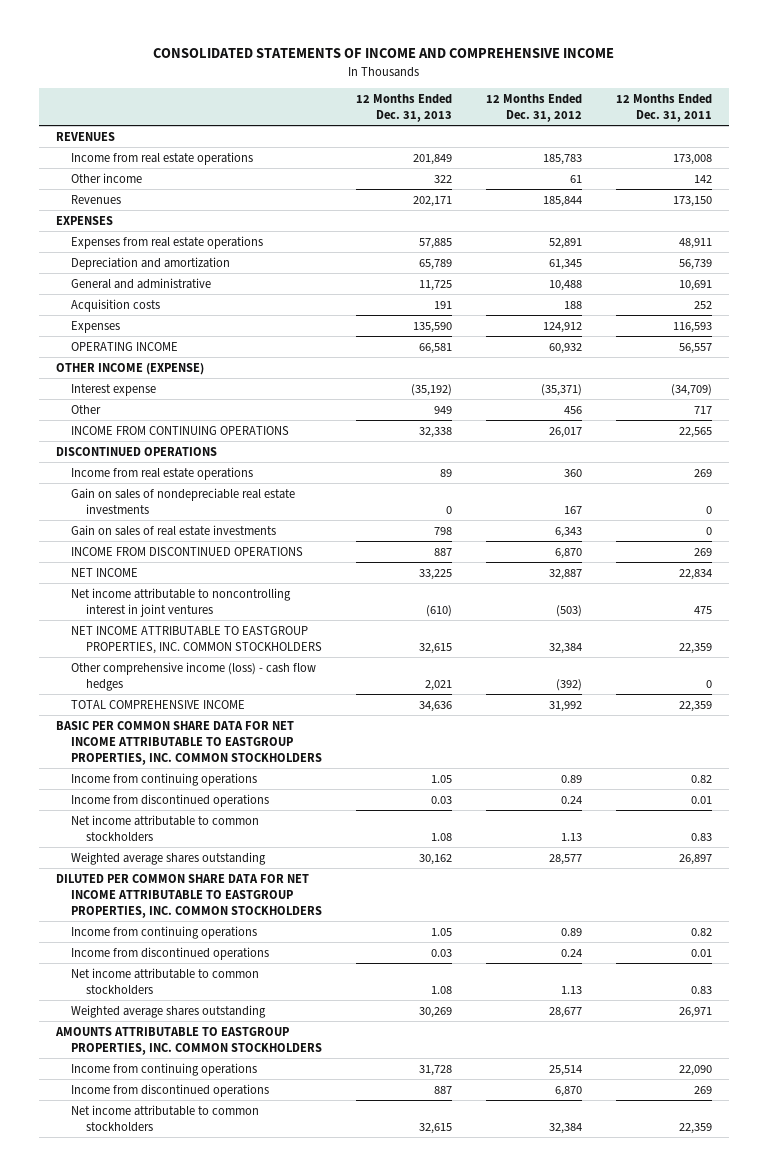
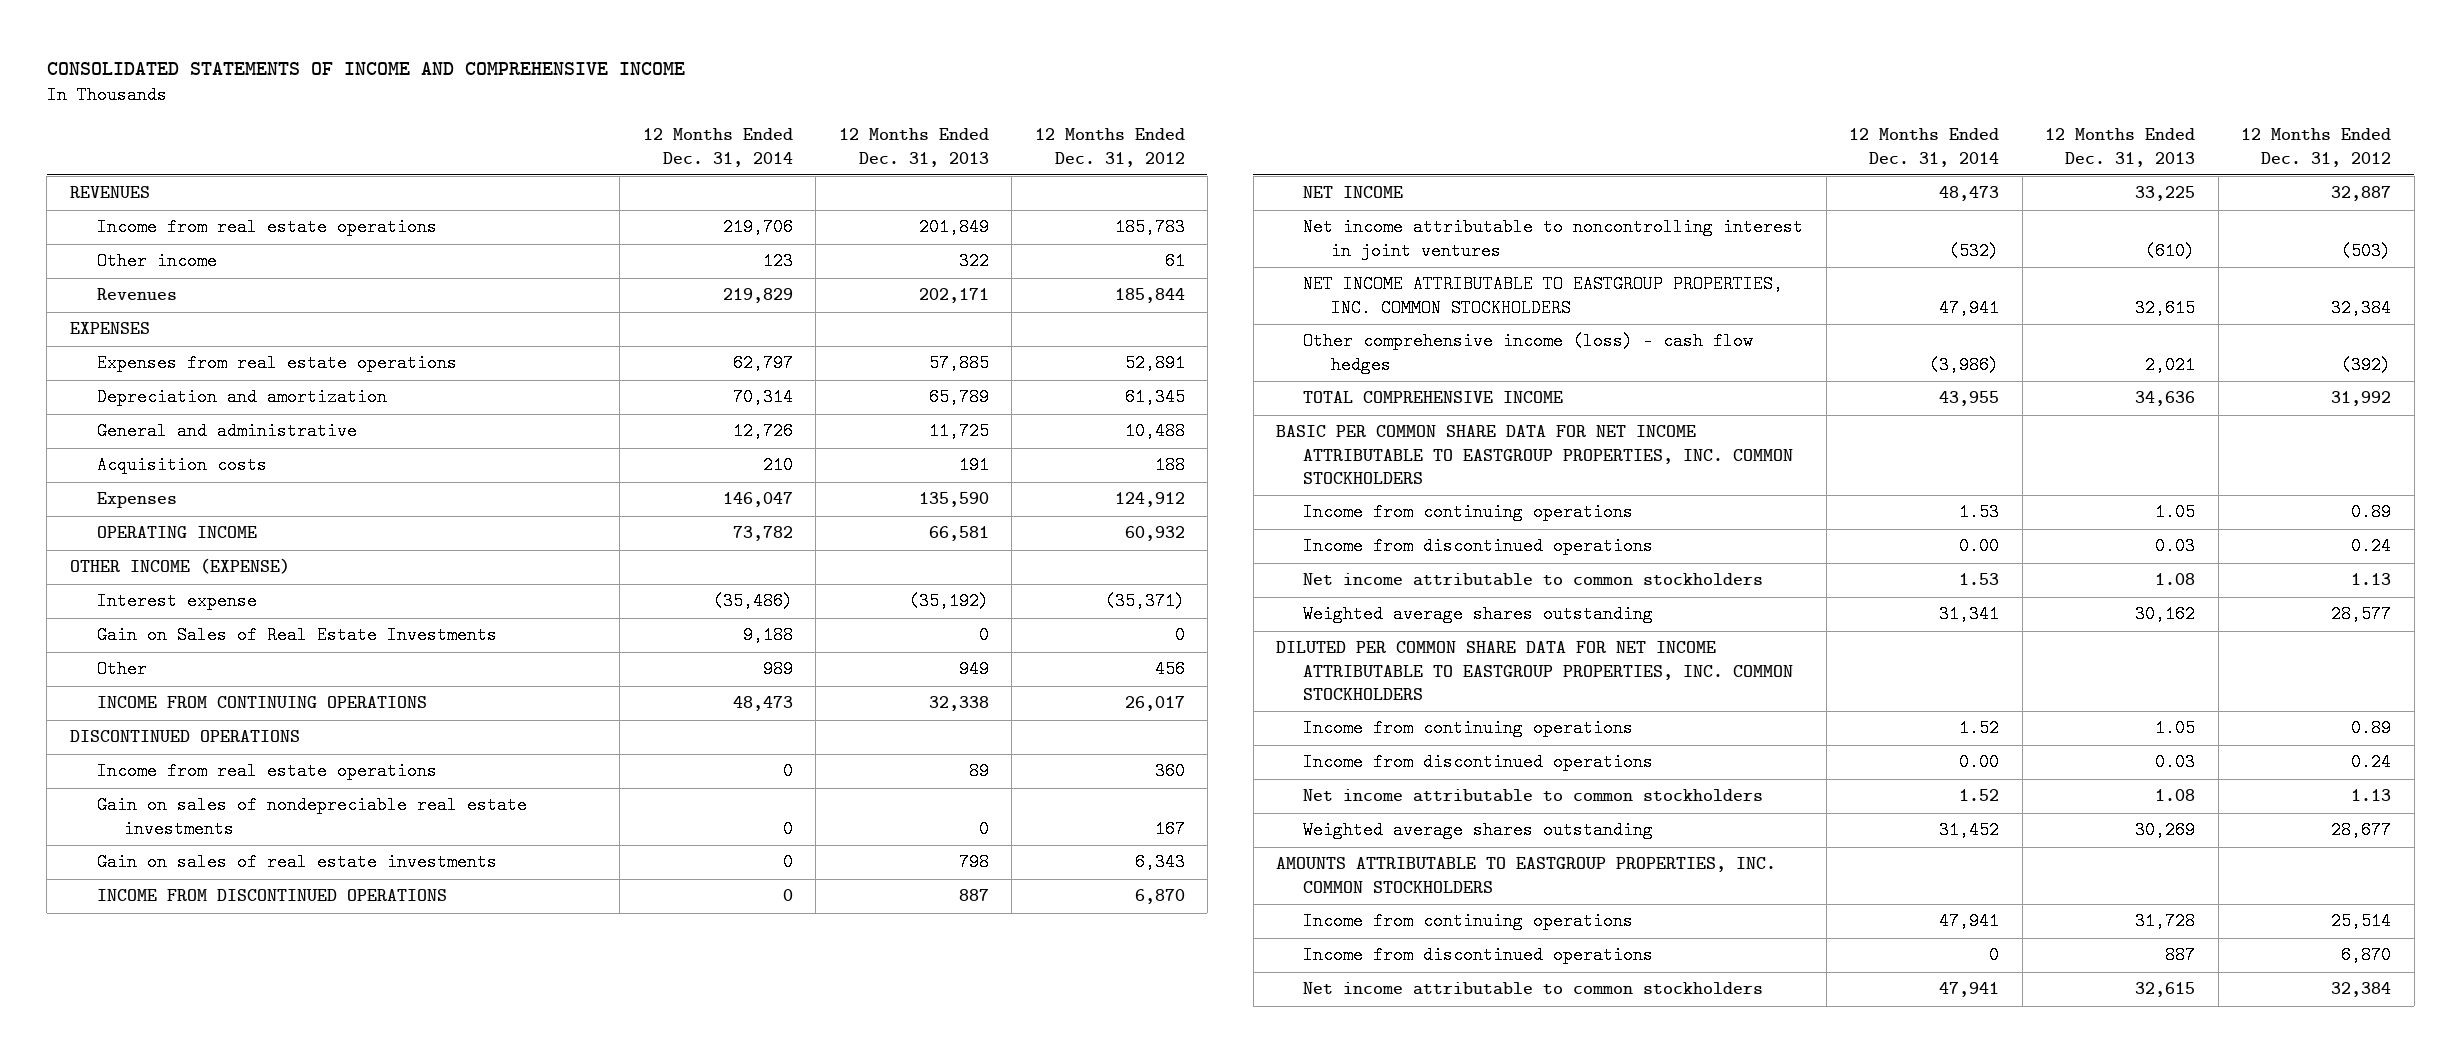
[615,93,712,122] 12 Months Ended Dec. 31, 2011 -> none
none -> [642,128,793,167] 12 Months Ended Dec. 31, 2014
none -> [96,626,497,645] Gain on Sales of Real Estate Investments

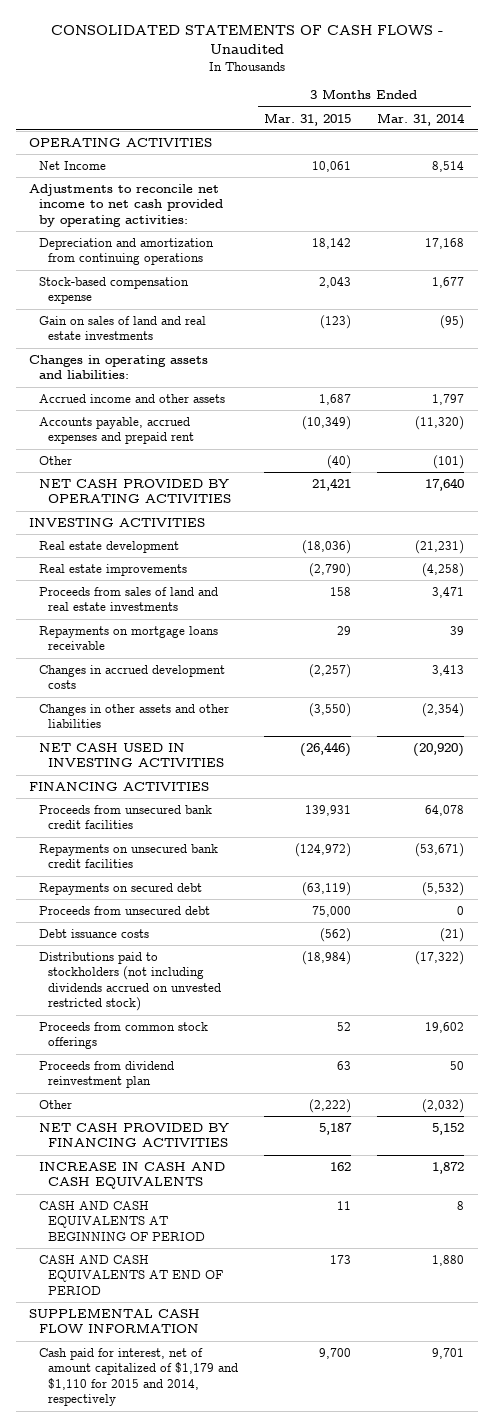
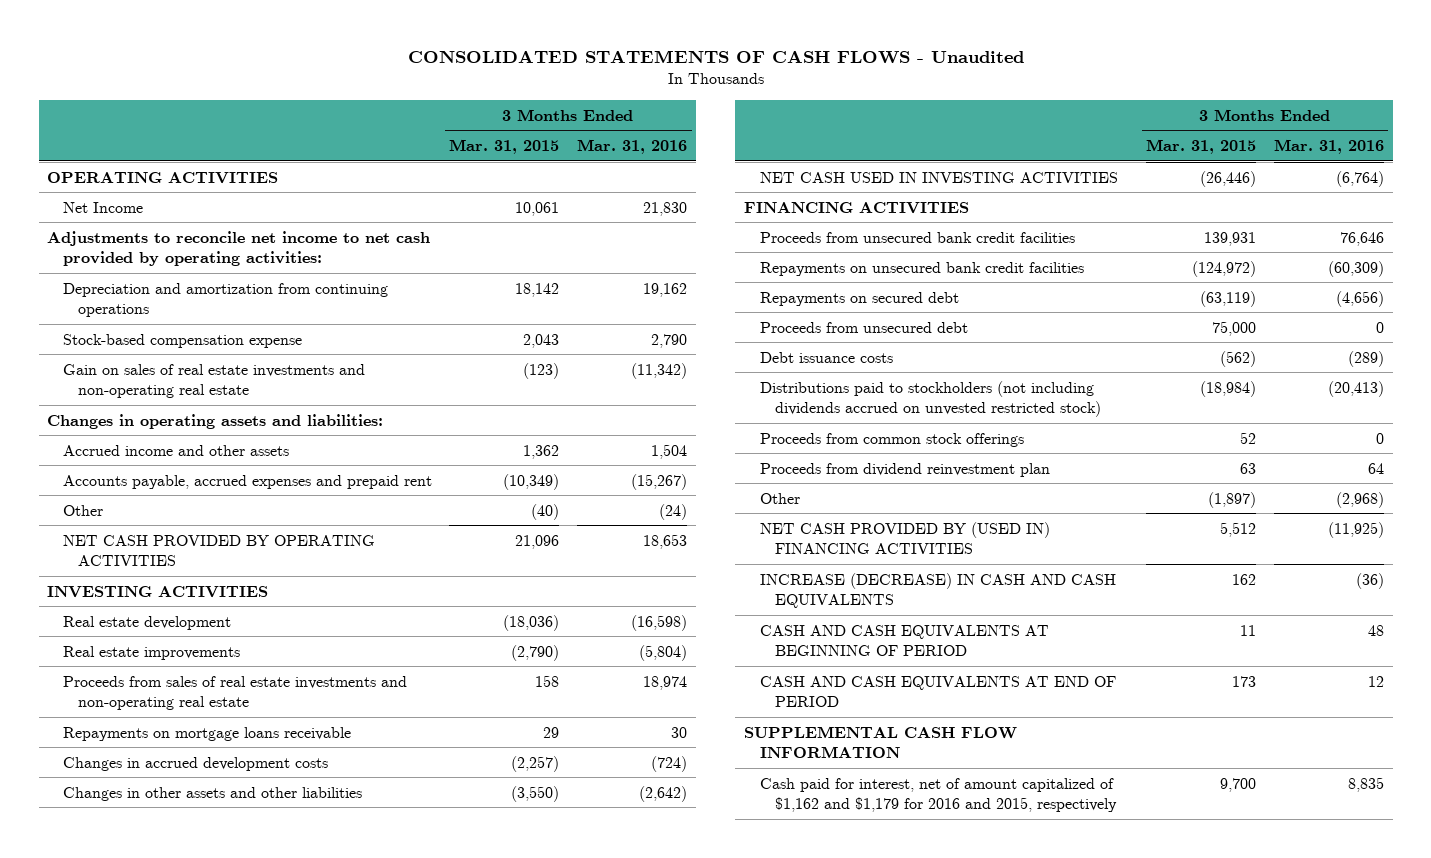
[377,112,466,126] Mar. 31, 2014 -> none
none -> [577,139,688,155] Mar. 31, 2016
[38,315,206,341] Gain on sales of land and real estate investments -> [62,363,365,398] Gain on sales of real estate investments and non-operating real estate
[319,393,352,405] 1,687 -> [523,444,560,459] 1,362
[312,477,352,491] 21,421 -> [515,534,560,549] 21,096
[38,586,218,612] Proceeds from sales of land and real estate investments -> [62,675,407,710] Proceeds from sales of real estate investments and non-operating real estate
[309,1098,352,1113] (2,222) -> [1208,491,1257,508] (1,897)
[38,1122,229,1148] NET CASH PROVIDED BY FINANCING ACTIVITIES -> [759,521,1050,554] NET CASH PROVIDED BY (USED IN) FINANCING ACTIVITIES
[319,1122,353,1135] 5,187 -> [1220,521,1257,537] 5,512
[38,1161,225,1190] INCREASE IN CASH AND CASH EQUIVALENTS -> [759,572,1116,608] INCREASE (DECREASE) IN CASH AND CASH EQUIVALENTS
[38,1347,239,1407] Cash paid for interest, net of amount capitalized of $1,179 and $1,110 for 2015 and 2014, respectively -> [759,777,1117,812] Cash paid for interest, net of amount capitalized of $1,162 and $1,179 for 2016 and 2015, respectively

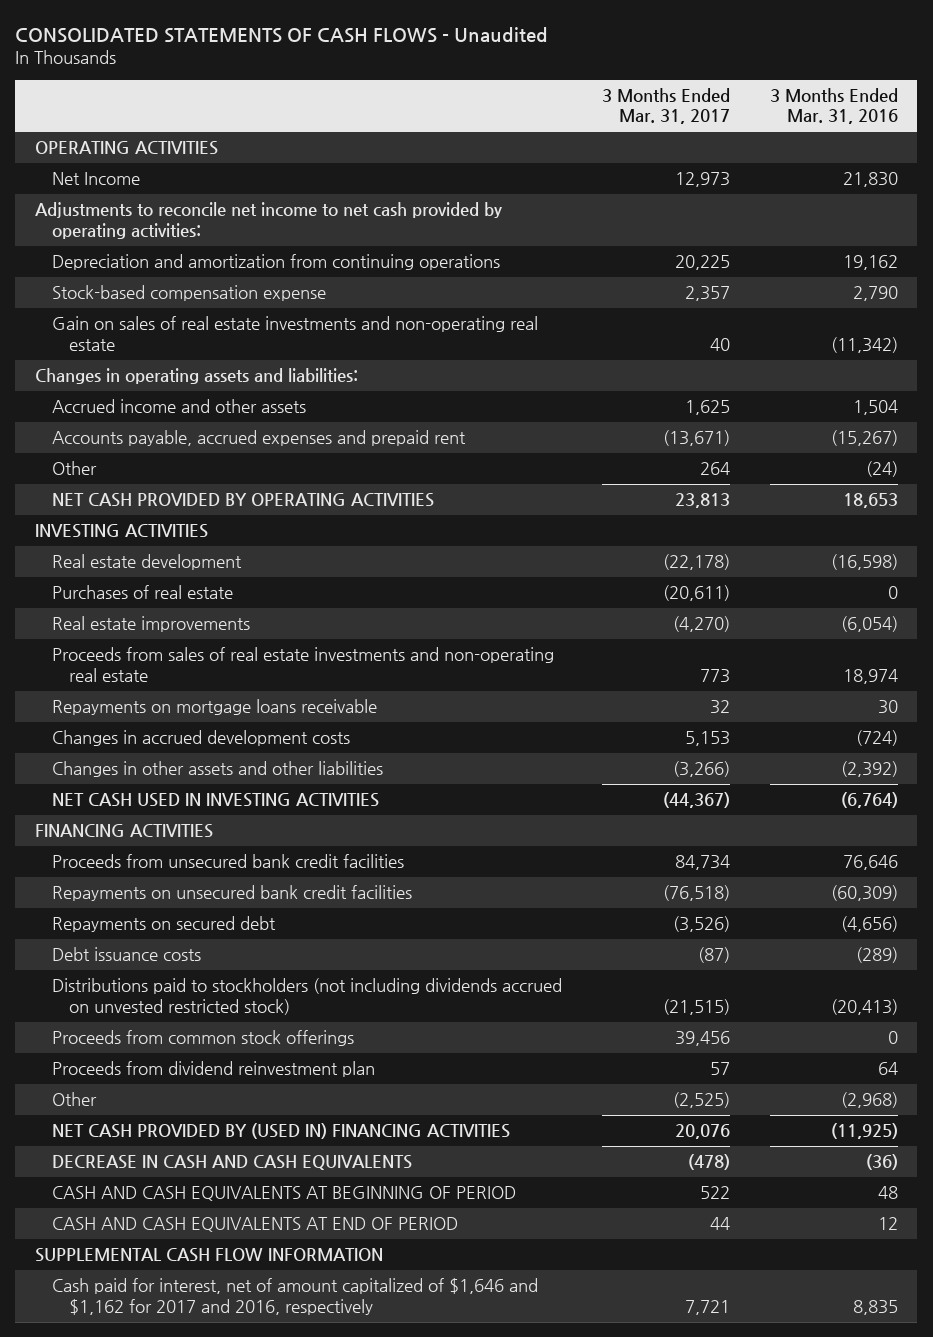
[449,139,560,155] Mar. 31, 2015 -> none
none -> [601,87,730,125] 3 Months Ended Mar. 31, 2017
none -> [51,585,233,600] Purchases of real estate
[639,644,688,661] (5,804) -> [840,616,898,633] (6,054)
[639,785,688,802] (2,642) -> [840,761,898,778] (2,392)
[759,321,968,333] Proceeds from unsecured debt -> none
[759,572,1116,608] INCREASE (DECREASE) IN CASH AND CASH EQUIVALENTS -> [51,1155,412,1171] DECREASE IN CASH AND CASH EQUIVALENTS
[759,777,1117,812] Cash paid for interest, net of amount capitalized of $1,162 and $1,179 for 2016 and 2015, respectively -> [51,1278,538,1315] Cash paid for interest, net of amount capitalized of $1,646 and $1,162 for 2017 and 2016, respectively

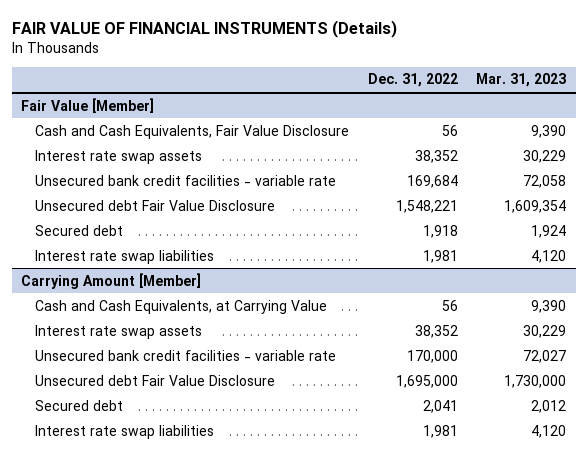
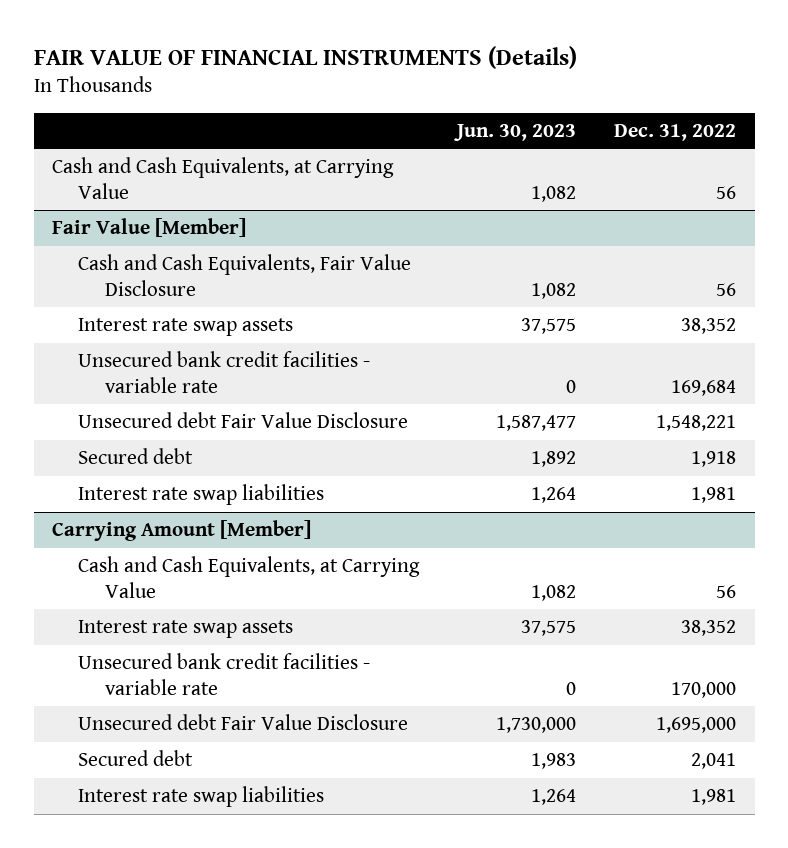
[476,73,567,88] Mar. 31, 2023 -> none
none -> [454,123,577,141] Jun. 30, 2023
none -> [52,157,395,199] Cash and Cash Equivalents, at Carrying Value

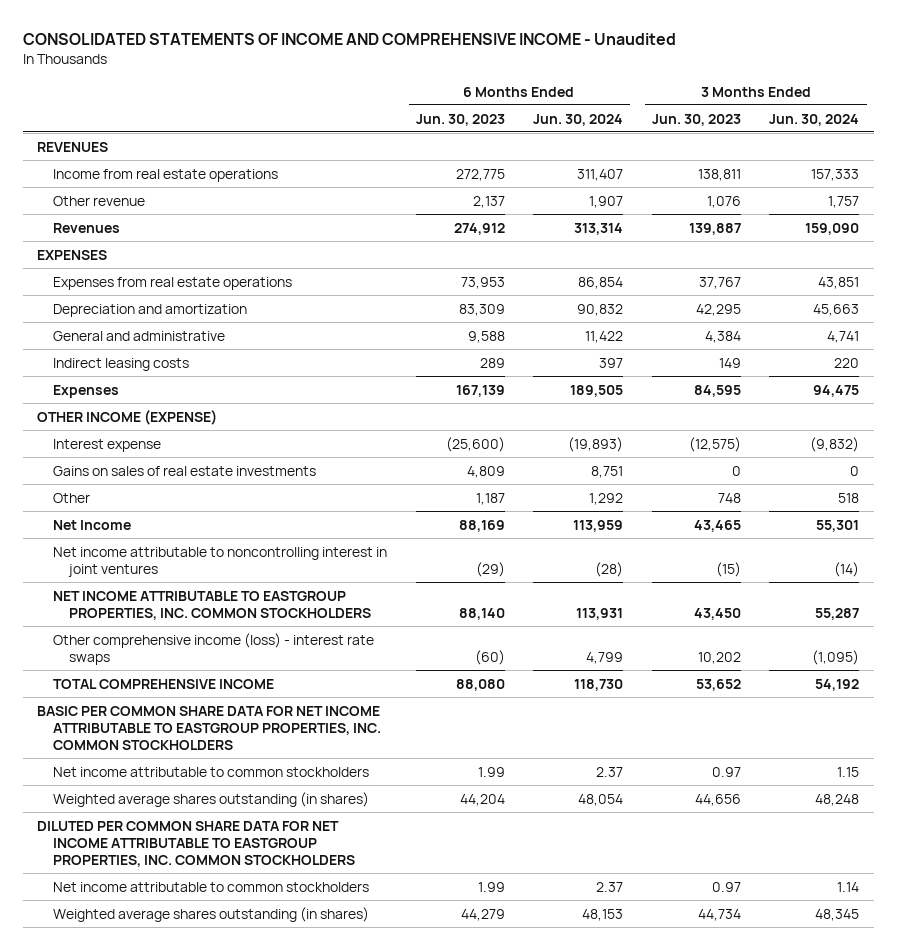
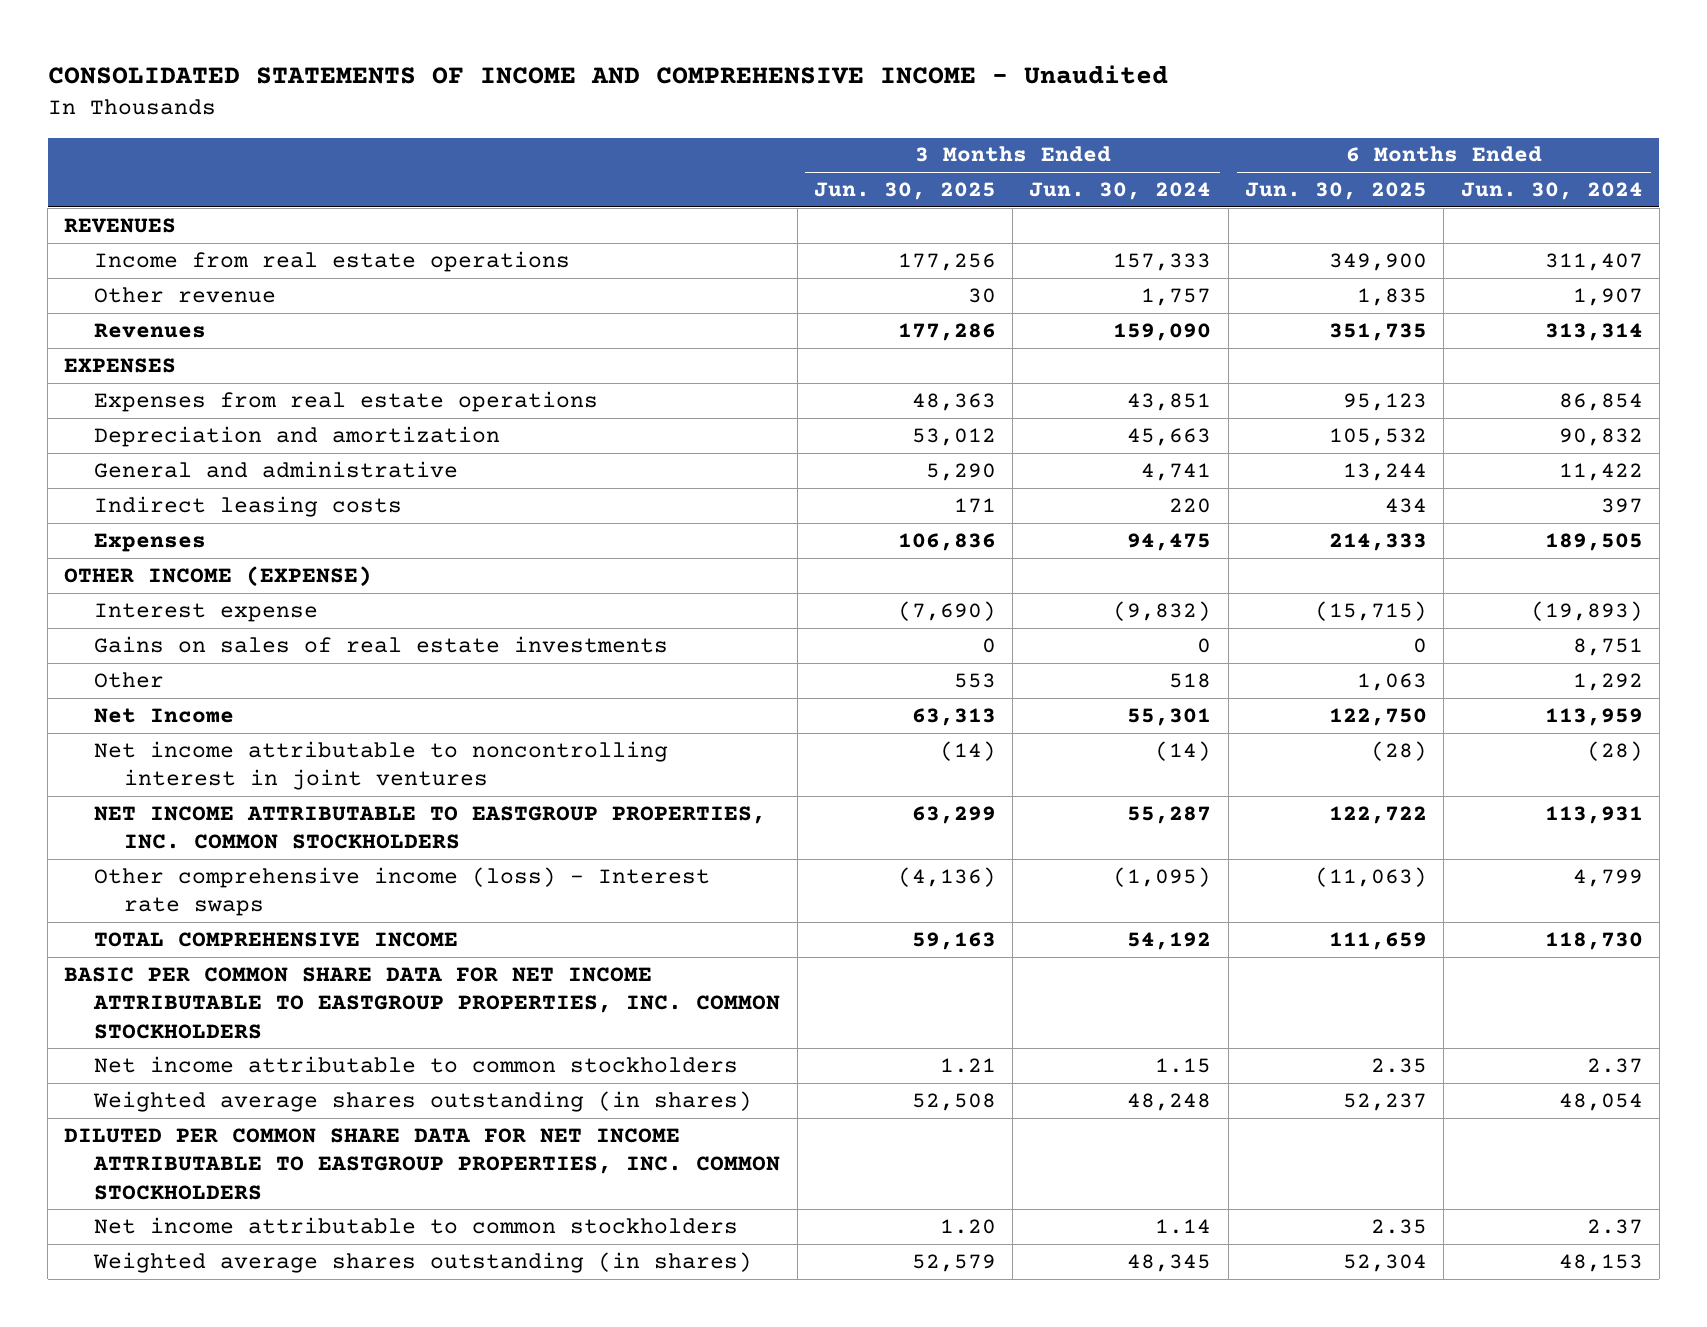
[415,113,505,126] Jun. 30, 2023 -> none
[651,113,741,126] Jun. 30, 2023 -> none
none -> [813,182,996,201] Jun. 30, 2025
none -> [1245,182,1428,201] Jun. 30, 2025
[53,632,375,665] Other comprehensive income (loss) - interest rate swaps -> [94,866,711,917] Other comprehensive income (loss) - Interest rate swaps

